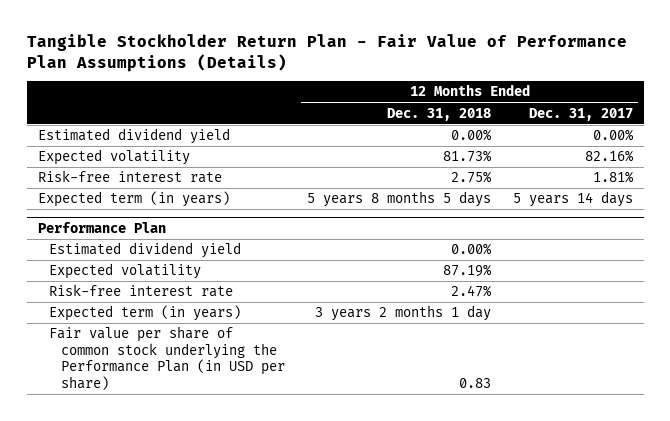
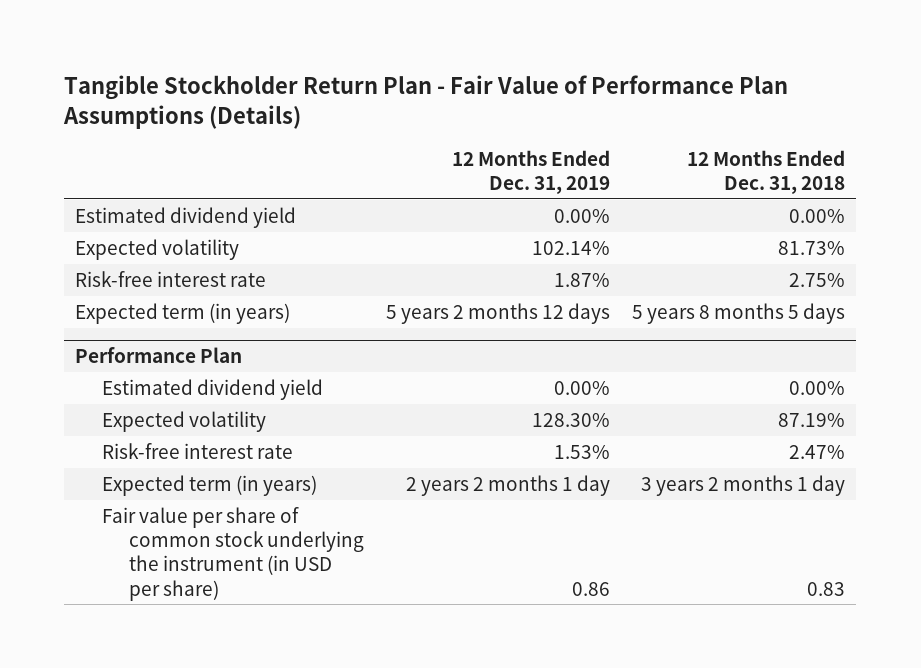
[528,107,633,121] Dec. 31, 2017 -> none
none -> [452,149,611,195] 12 Months Ended Dec. 31, 2019
[49,326,286,390] Fair value per share of common stock underlying the Performance Plan (in USD per share) -> [102,506,365,601] Fair value per share of common stock underlying the instrument (in USD per share)

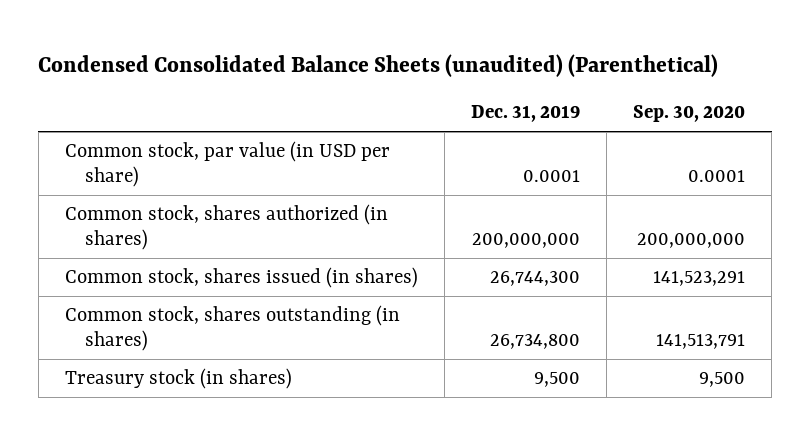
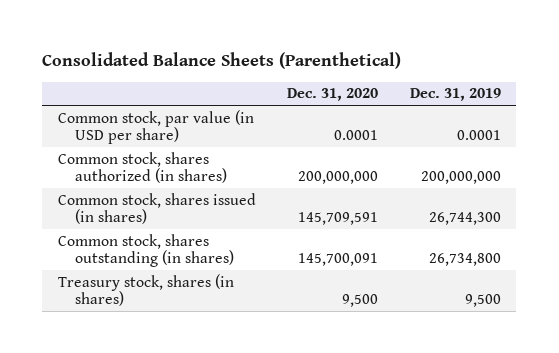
[38,53,719,77] Condensed Consolidated Balance Sheets (unaudited) (Parenthetical) -> [42,52,402,70] Consolidated Balance Sheets (Parenthetical)
[632,105,745,123] Sep. 30, 2020 -> none
none -> [287,88,379,102] Dec. 31, 2020
[64,368,292,390] Treasury stock (in shares) -> [58,273,235,307] Treasury stock, shares (in shares)

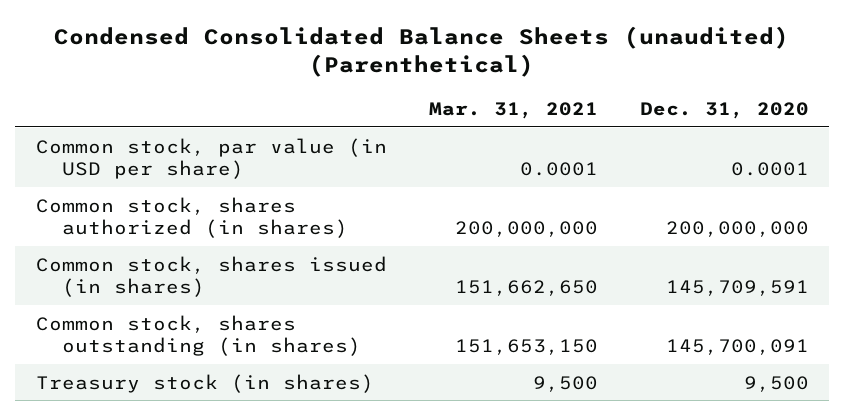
[42,52,402,70] Consolidated Balance Sheets (Parenthetical) -> [54,25,790,77] Condensed Consolidated Balance Sheets (unaudited) (Parenthetical)
[409,88,501,102] Dec. 31, 2019 -> none
none -> [428,101,598,119] Mar. 31, 2021
[58,273,235,307] Treasury stock, shares (in shares) -> [36,373,375,393] Treasury stock (in shares)

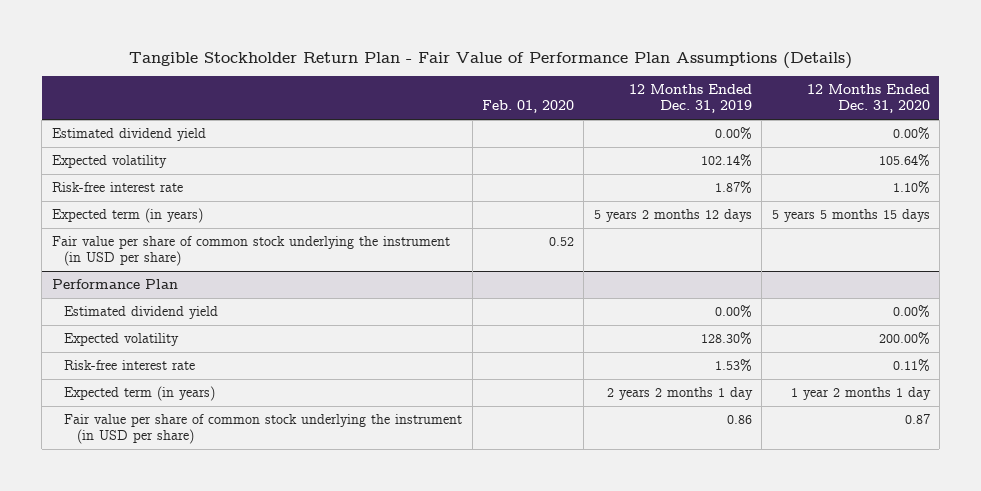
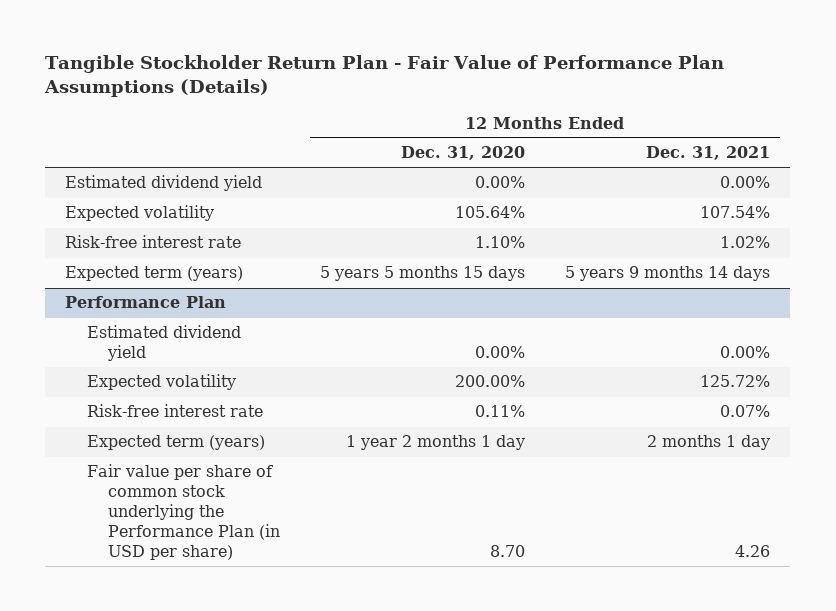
[482,100,575,114] Feb. 01, 2020 -> none
[628,83,752,114] 12 Months Ended Dec. 31, 2019 -> none
none -> [646,146,771,161] Dec. 31, 2021
[51,235,450,267] Fair value per share of common stock underlying the instrument (in USD per share) -> none
[51,207,203,223] Expected term (in years) -> [65,266,244,282] Expected term (years)
[64,385,216,401] Expected term (in years) -> [86,435,265,451] Expected term (years)
[64,413,463,445] Fair value per share of common stock underlying the instrument (in USD per share) -> [86,464,281,560] Fair value per share of common stock underlying the Performance Plan (in USD per share)
[904,413,930,424] 0.87 -> [490,544,526,557] 8.70

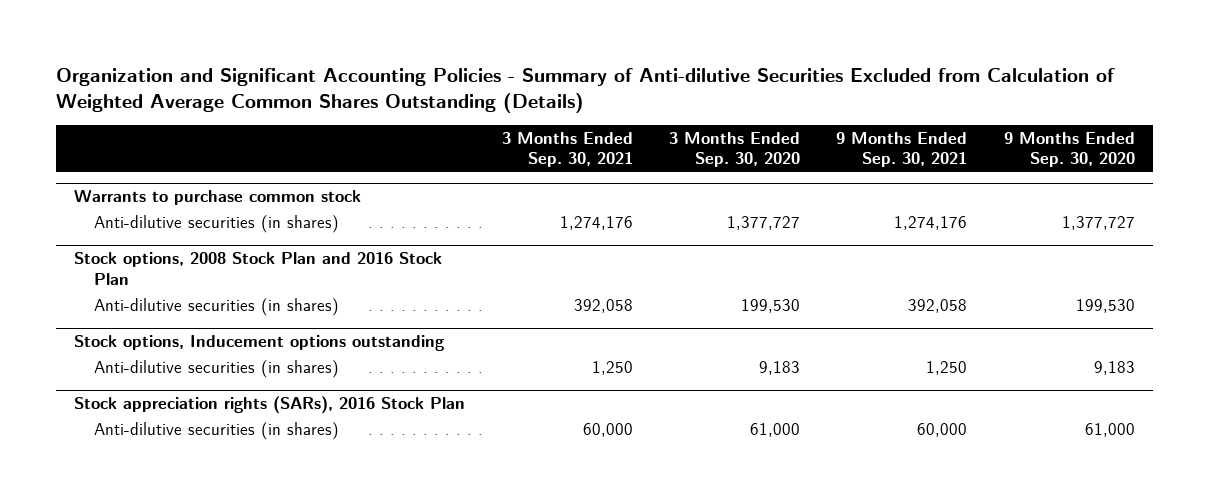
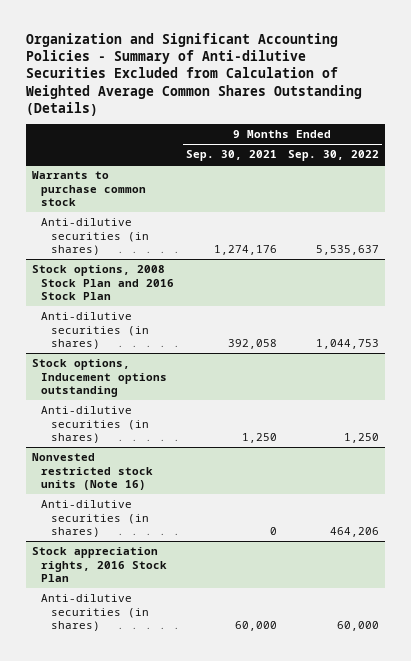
[501,131,633,168] 3 Months Ended Sep. 30, 2021 -> none
[668,131,800,168] 3 Months Ended Sep. 30, 2020 -> none
[1003,131,1135,168] 9 Months Ended Sep. 30, 2020 -> none
none -> [287,150,379,162] Sep. 30, 2022
none -> [32,452,154,491] Nonvested restricted stock units (Note 16)
none -> [41,499,149,538] Anti-dilutive securities (in shares)
[74,396,466,415] Stock appreciation rights (SARs), 2016 Stock Plan -> [32,546,168,583] Stock appreciation rights, 2016 Stock Plan

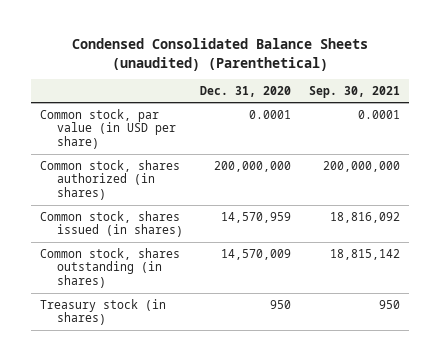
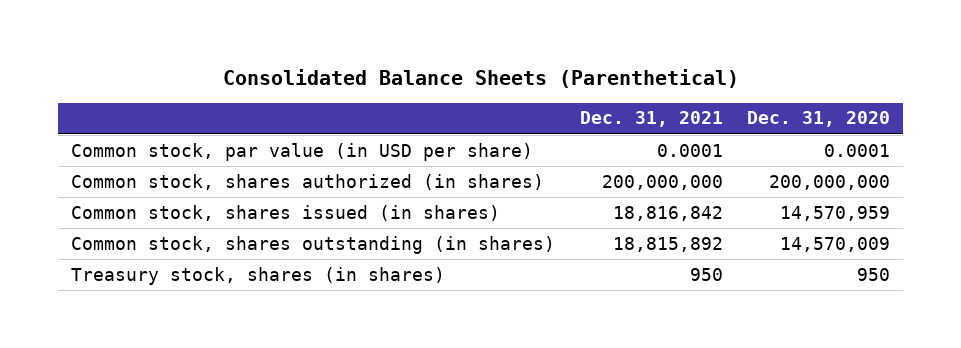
[72,38,369,71] Condensed Consolidated Balance Sheets (unaudited) (Parenthetical) -> [222,69,739,89] Consolidated Balance Sheets (Parenthetical)
[309,86,401,99] Sep. 30, 2021 -> none
none -> [579,111,723,128] Dec. 31, 2021
[40,298,167,326] Treasury stock (in shares) -> [70,266,445,285] Treasury stock, shares (in shares)

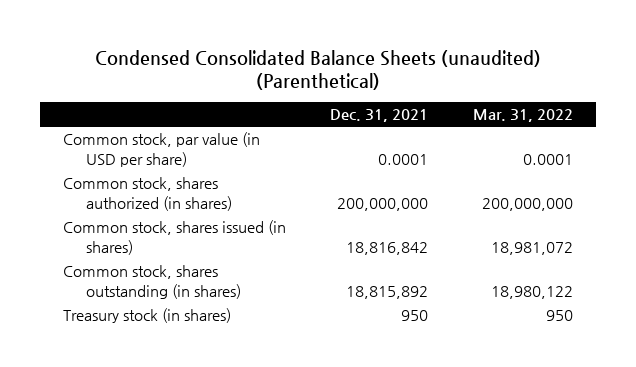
[222,69,739,89] Consolidated Balance Sheets (Parenthetical) -> [94,49,541,90] Condensed Consolidated Balance Sheets (unaudited) (Parenthetical)
[747,111,891,128] Dec. 31, 2020 -> none
none -> [473,109,574,123] Mar. 31, 2022
[70,266,445,285] Treasury stock, shares (in shares) -> [62,308,231,324] Treasury stock (in shares)

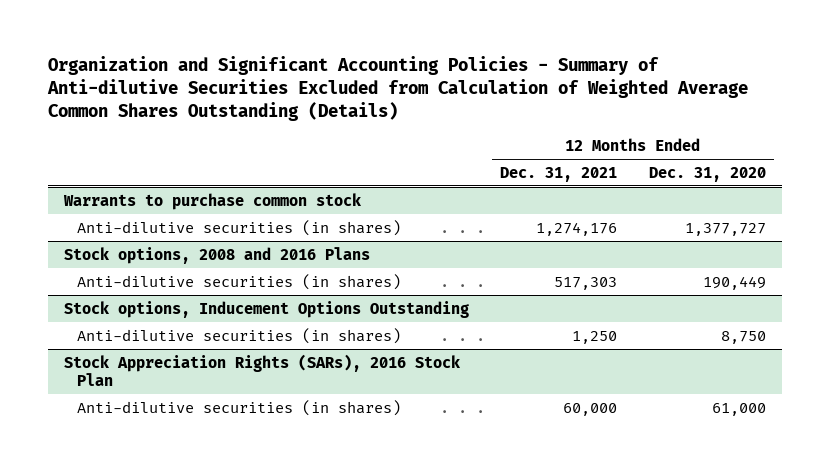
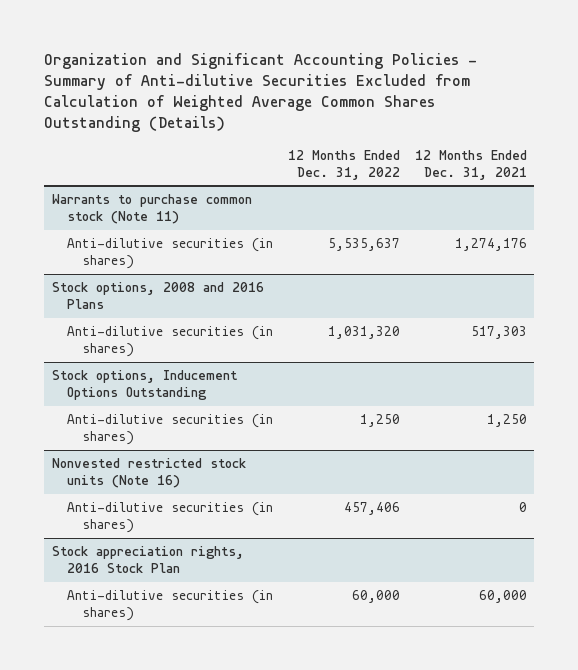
[648,166,766,182] Dec. 31, 2020 -> none
none -> [287,149,400,180] 12 Months Ended Dec. 31, 2022
[62,192,362,210] Warrants to purchase common stock -> [51,194,252,224] Warrants to purchase common stock (Note 11)
none -> [51,458,246,488] Nonvested restricted stock units (Note 16)
none -> [66,502,273,533] Anti-dilutive securities (in shares)
[63,353,461,386] Stock Appreciation Rights (SARs), 2016 Stock Plan -> [51,546,244,573] Stock appreciation rights, 2016 Stock Plan

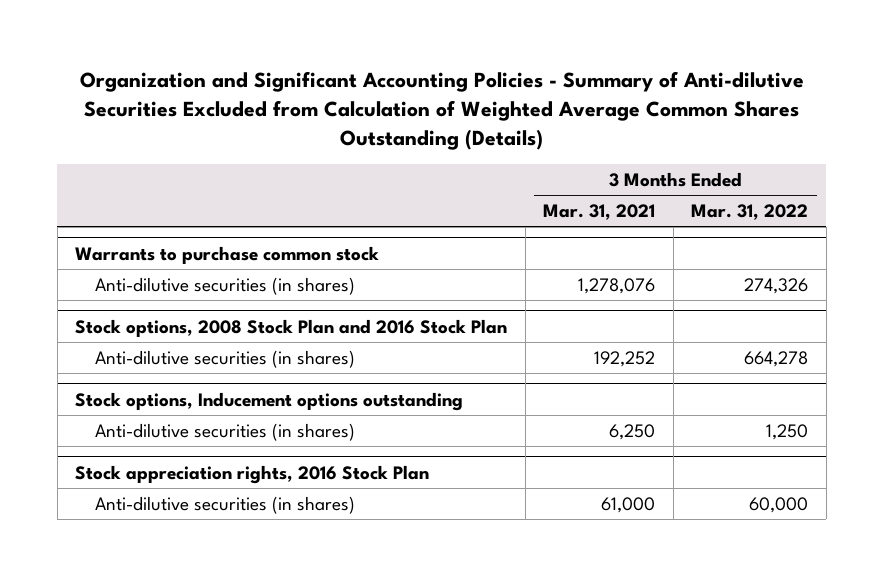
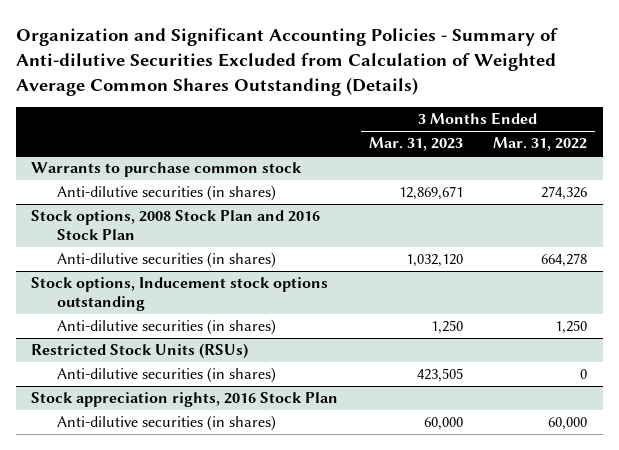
[543,204,656,221] Mar. 31, 2021 -> none
none -> [368,137,463,152] Mar. 31, 2023
[75,391,464,411] Stock options, Inducement options outstanding -> [31,277,329,312] Stock options, Inducement stock options outstanding
none -> [31,343,249,360] Restricted Stock Units (RSUs)
none -> [56,367,276,384] Anti-dilutive securities (in shares)

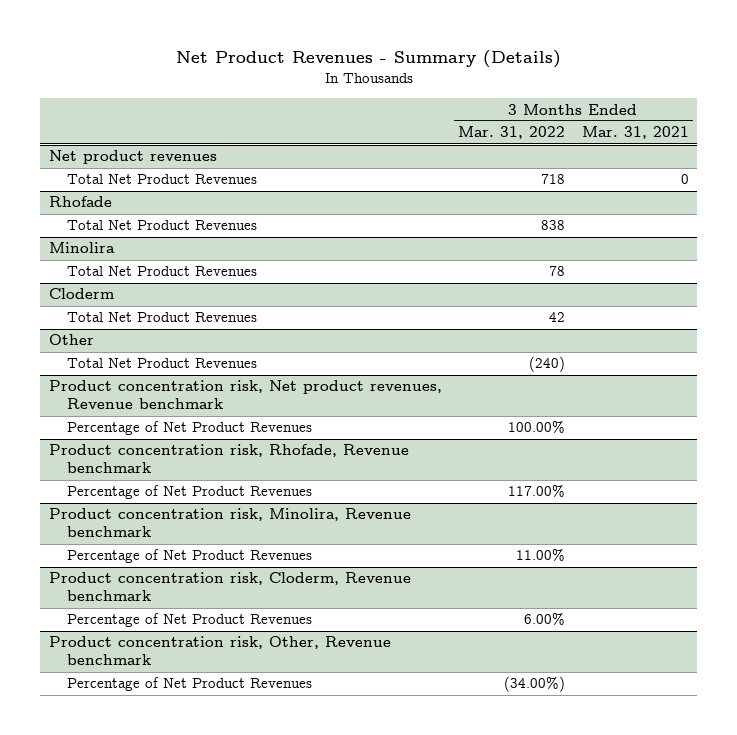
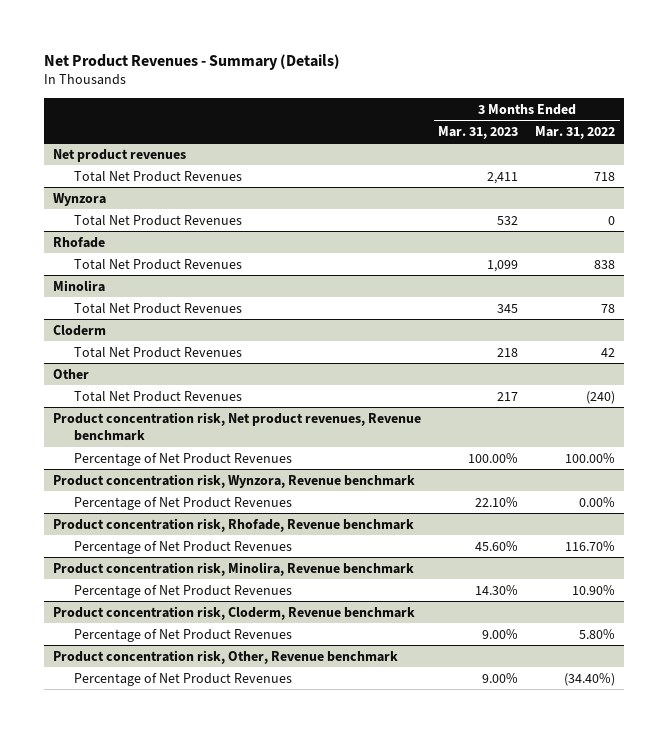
[581,126,689,140] Mar. 31, 2021 -> none
none -> [437,125,518,139] Mar. 31, 2023
none -> [52,192,106,206] Wynzora
none -> [74,214,243,226] Total Net Product Revenues
none -> [52,473,415,488] Product concentration risk, Wynzora, Revenue benchmark
none -> [74,496,293,510] Percentage of Net Product Revenues
[508,484,566,498] 117.00% -> [565,540,616,551] 116.70%
[516,548,566,562] 11.00% -> [572,584,616,595] 10.90%
[524,612,566,626] 6.00% -> [579,628,616,639] 5.80%
[504,676,566,693] (34.00%) -> [564,672,616,686] (34.40%)

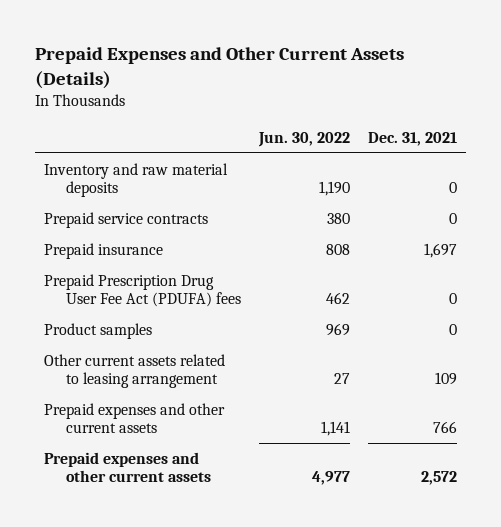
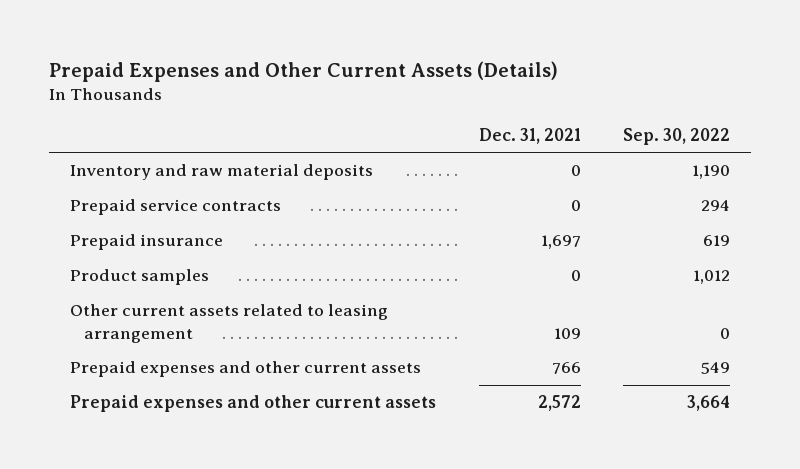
[258,131,351,147] Jun. 30, 2022 -> none
none -> [622,128,730,146] Sep. 30, 2022
[44,273,242,308] Prepaid Prescription Drug User Fee Act (PDUFA) fees -> none

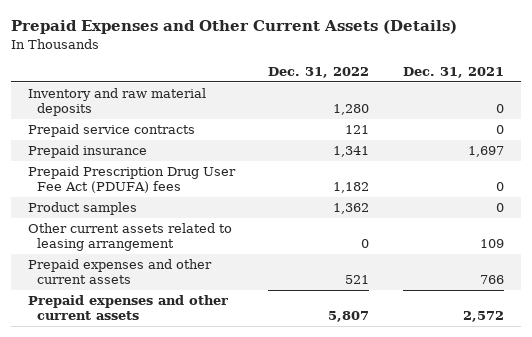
[622,128,730,146] Sep. 30, 2022 -> none
none -> [268,67,370,79] Dec. 31, 2022
none -> [27,165,236,194] Prepaid Prescription Drug User Fee Act (PDUFA) fees

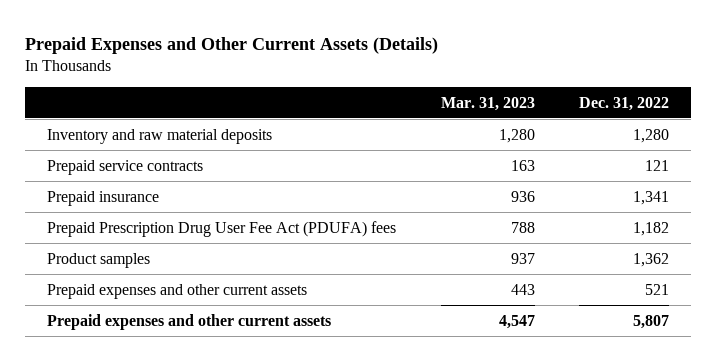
[402,67,504,79] Dec. 31, 2021 -> none
none -> [440,96,535,111] Mar. 31, 2023
[27,222,232,252] Other current assets related to leasing arrangement -> none

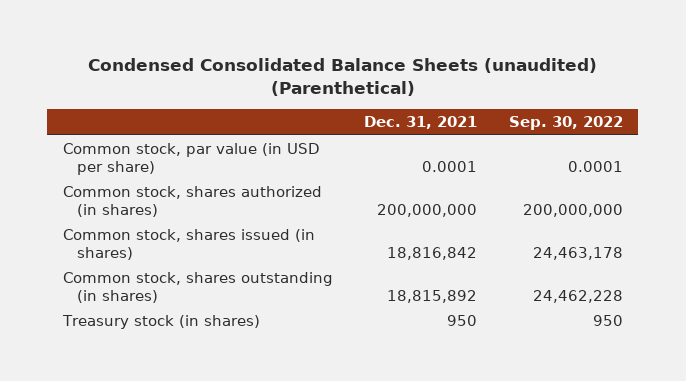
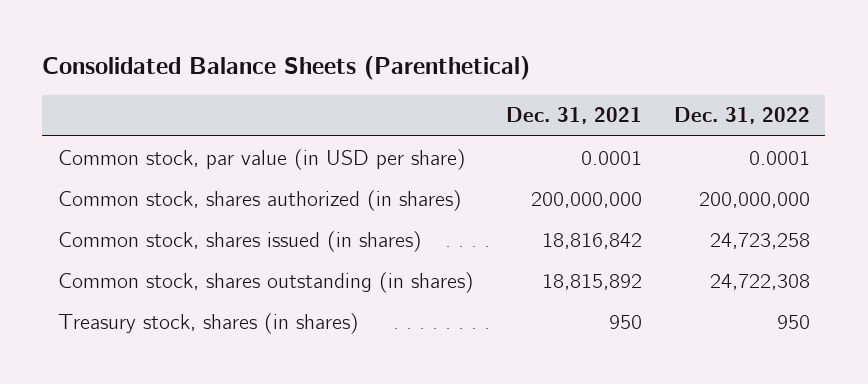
[87,57,597,96] Condensed Consolidated Balance Sheets (unaudited) (Parenthetical) -> [42,56,531,81] Consolidated Balance Sheets (Parenthetical)
[508,116,623,131] Sep. 30, 2022 -> none
none -> [673,107,810,125] Dec. 31, 2022
[62,315,261,330] Treasury stock (in shares) -> [58,312,360,334] Treasury stock, shares (in shares)

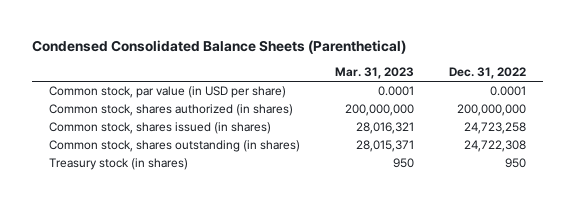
[42,56,531,81] Consolidated Balance Sheets (Parenthetical) -> [31,39,406,54] Condensed Consolidated Balance Sheets (Parenthetical)
[505,107,642,125] Dec. 31, 2021 -> none
none -> [334,67,414,80] Mar. 31, 2023
[58,312,360,334] Treasury stock, shares (in shares) -> [49,158,189,171] Treasury stock (in shares)

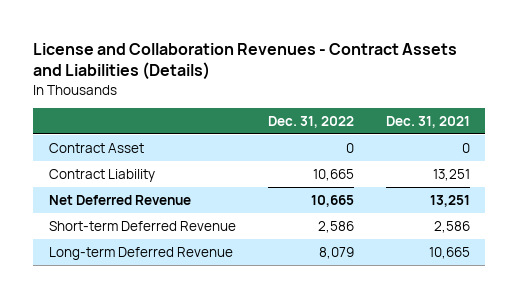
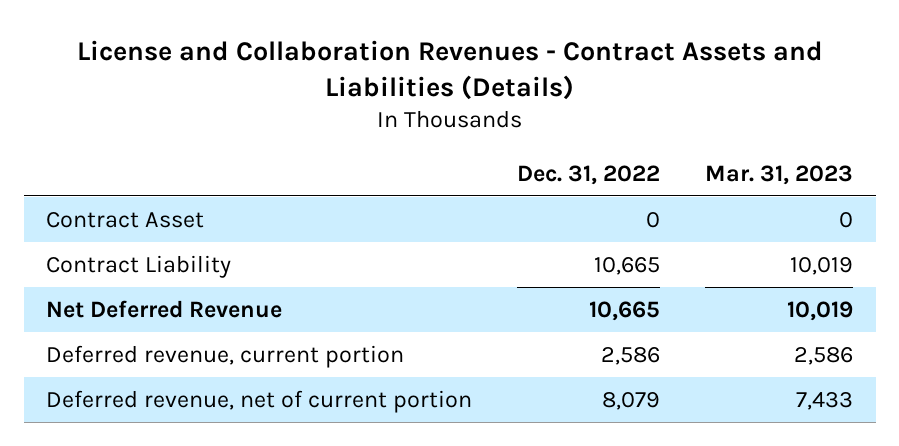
[385,116,470,129] Dec. 31, 2021 -> none
none -> [705,164,854,185] Mar. 31, 2023
[49,220,237,231] Short-term Deferred Revenue -> [46,345,405,369] Deferred revenue, current portion
[49,246,234,260] Long-term Deferred Revenue -> [46,390,473,414] Deferred revenue, net of current portion

